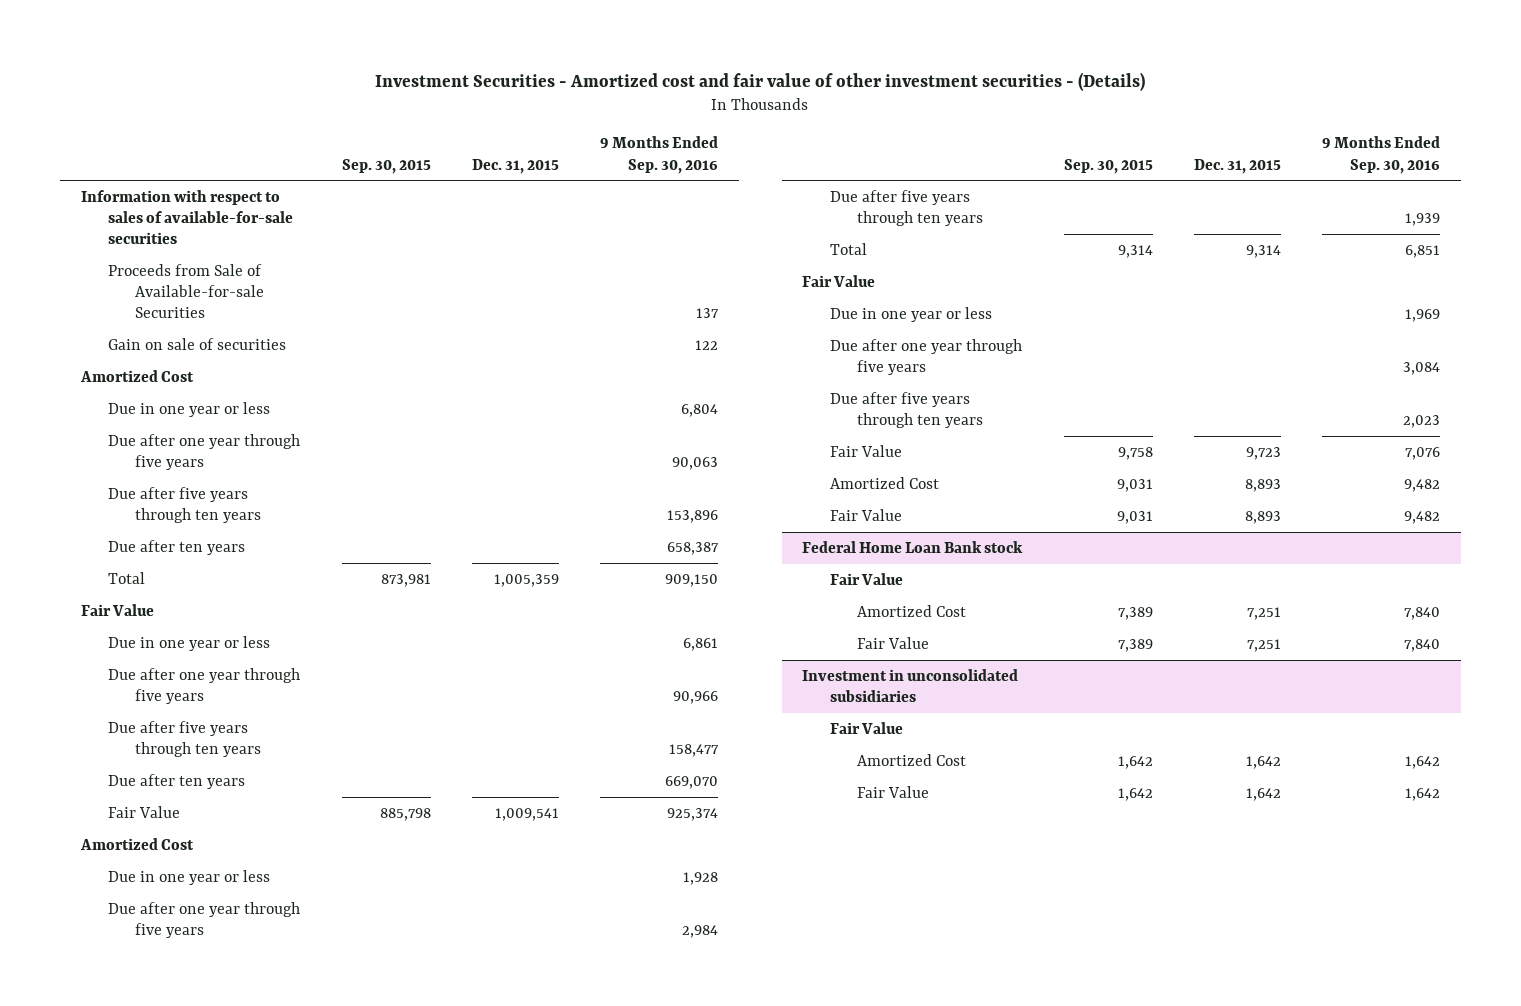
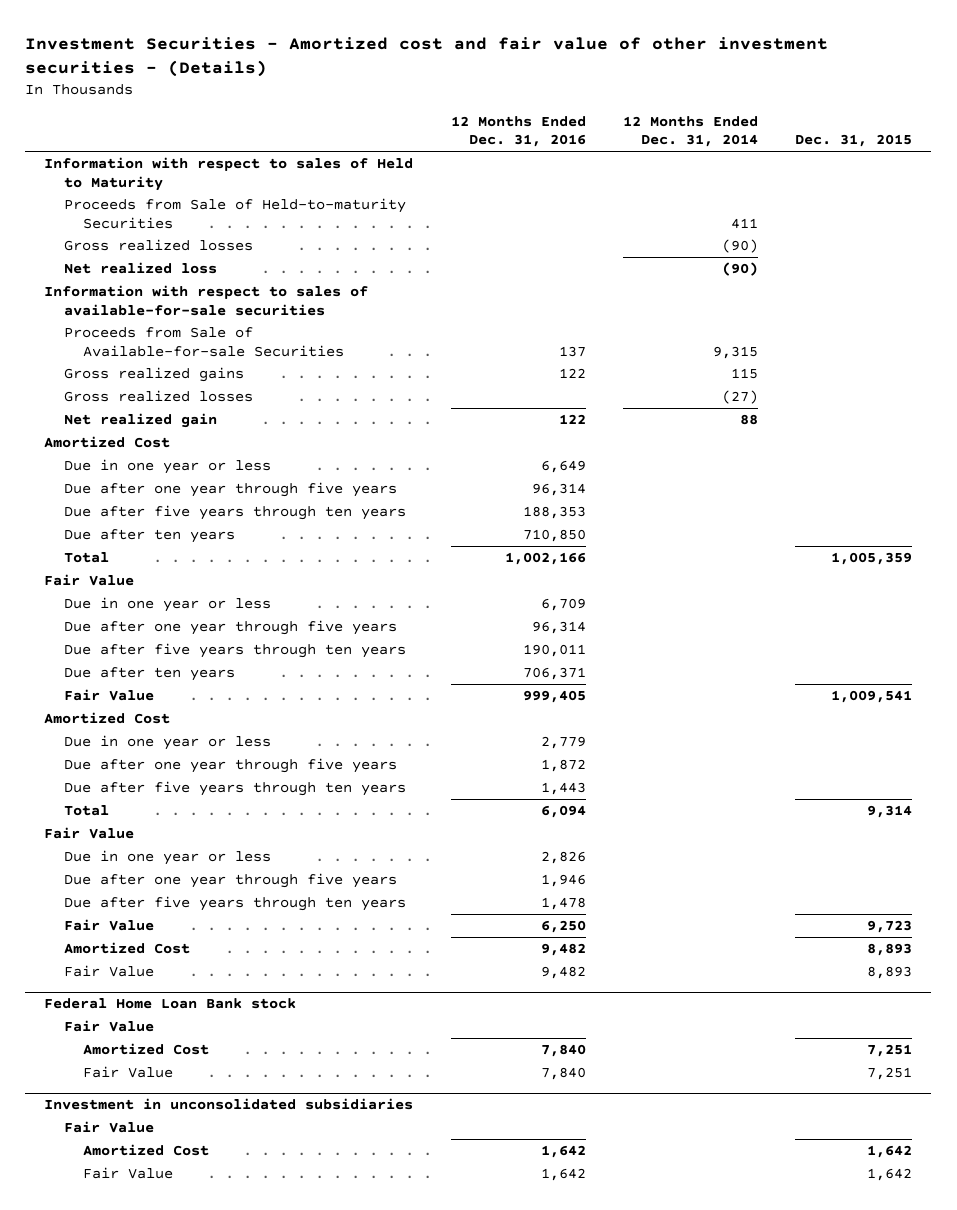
[341,158,431,174] Sep. 30, 2015 -> none
[600,136,719,174] 9 Months Ended Sep. 30, 2016 -> none
none -> [450,115,586,148] 12 Months Ended Dec. 31, 2016
none -> [622,115,758,148] 12 Months Ended Dec. 31, 2014
none -> [44,157,414,191] Information with respect to sales of Held to Maturity
none -> [63,198,406,229] Proceeds from Sale of Held-to-maturity Securities
none -> [63,239,253,252] Gross realized losses
none -> [63,262,217,275] Net realized loss
none -> [63,367,244,383] Gross realized gains
none -> [63,390,253,403] Gross realized losses
[107,337,286,350] Gain on sale of securities -> [63,413,217,429] Net realized gain

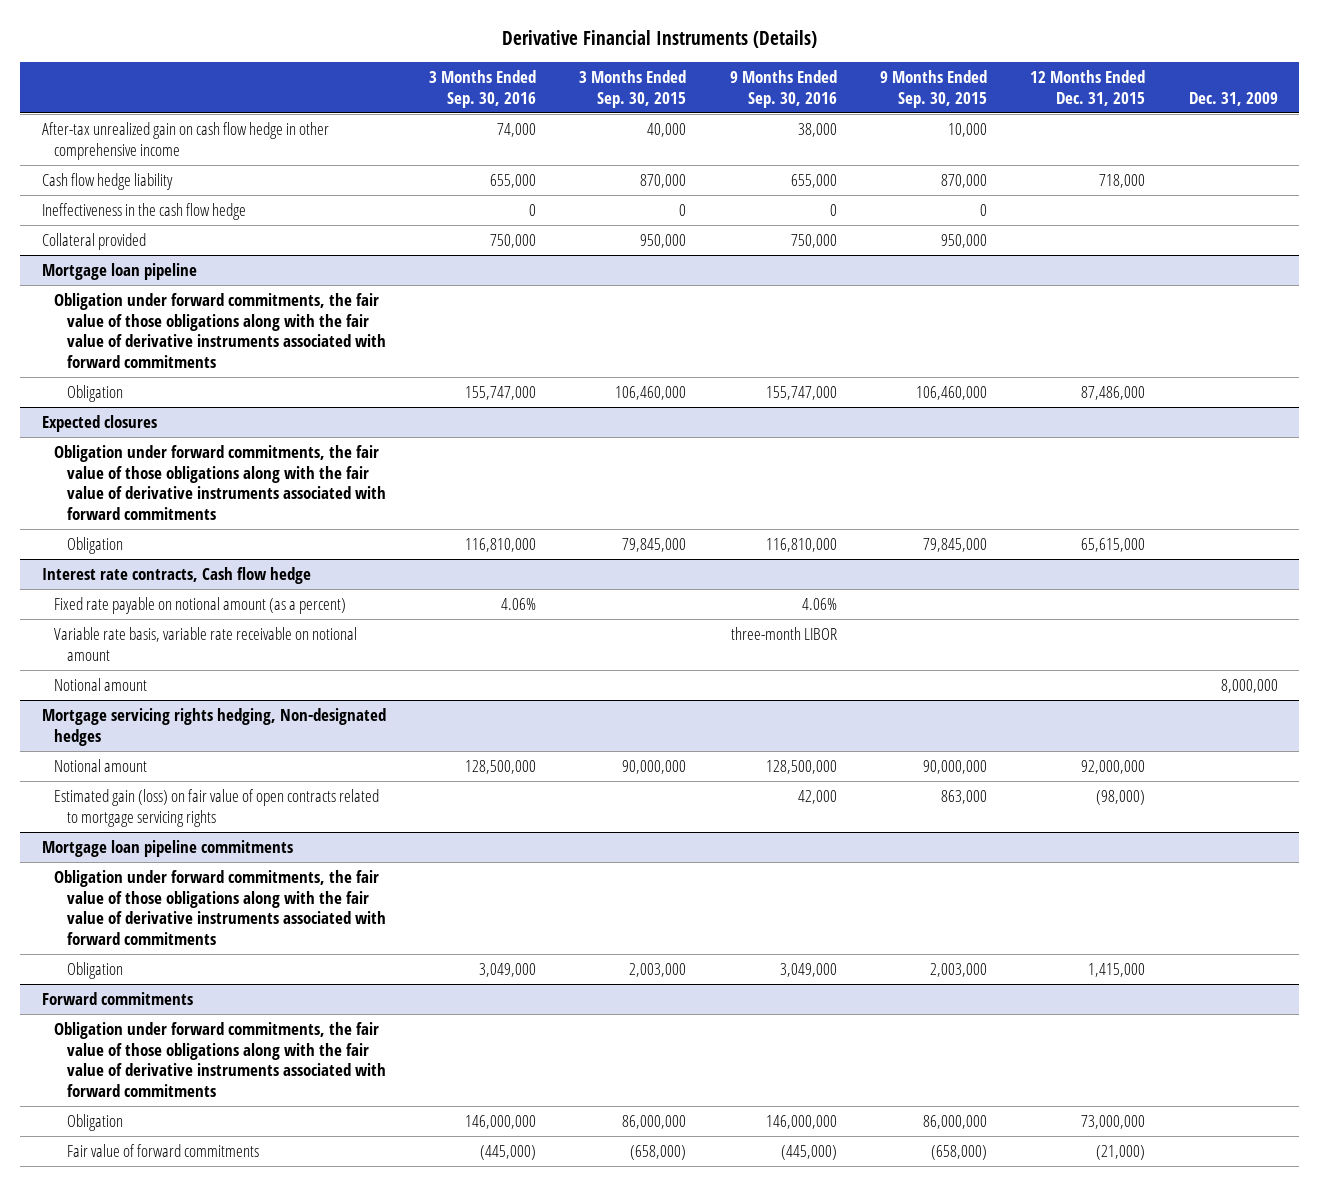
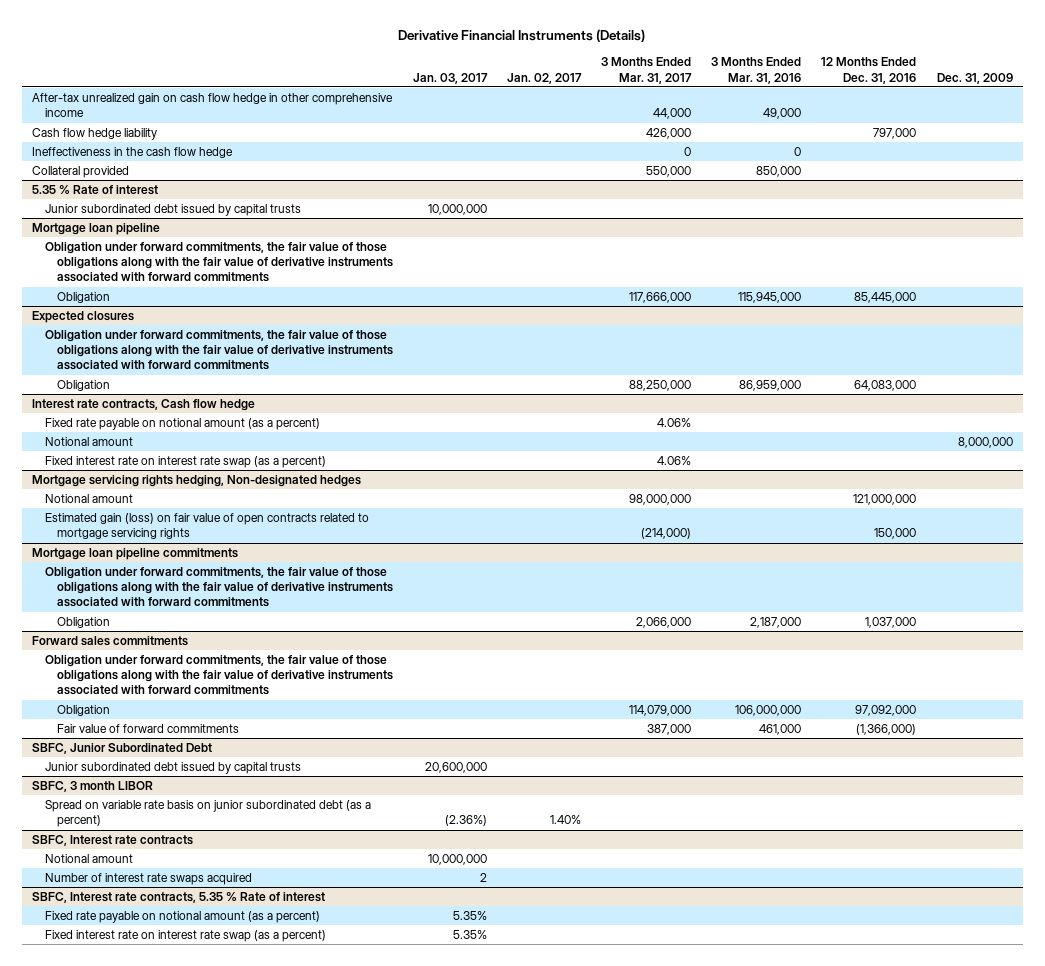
[428,69,536,108] 3 Months Ended Sep. 30, 2016 -> none
[579,69,687,108] 3 Months Ended Sep. 30, 2015 -> none
[729,69,837,108] 9 Months Ended Sep. 30, 2016 -> none
[879,69,987,108] 9 Months Ended Sep. 30, 2015 -> none
[1030,69,1146,106] 12 Months Ended Dec. 31, 2015 -> none
none -> [413,72,489,84] Jan. 03, 2017
none -> [507,72,583,84] Jan. 02, 2017
none -> [601,57,693,84] 3 Months Ended Mar. 31, 2017
none -> [711,57,802,84] 3 Months Ended Mar. 31, 2016
none -> [821,57,917,84] 12 Months Ended Dec. 31, 2016
none -> [32,185,159,196] 5.35 % Rate of interest
none -> [44,204,301,217] Junior subordinated debt issued by capital trusts
[54,626,358,661] Variable rate basis, variable rate receivable on notional amount -> none
none -> [44,456,326,469] Fixed interest rate on interest rate swap (as a percent)
[41,991,193,1005] Forward commitments -> [32,636,189,647] Forward sales commitments
none -> [32,743,213,755] SBFC, Junior Subordinated Debt
none -> [44,762,301,775] Junior subordinated debt issued by capital trusts
none -> [32,781,154,793] SBFC, 3 month LIBOR
none -> [44,800,371,828] Spread on variable rate basis on junior subordinated debt (as a percent)
none -> [32,835,194,847] SBFC, Interest rate contracts
none -> [44,854,133,864] Notional amount
none -> [44,873,252,886] Number of interest rate swaps acquired
none -> [32,892,326,904] SBFC, Interest rate contracts, 5.35 % Rate of interest
none -> [44,911,320,924] Fixed rate payable on notional amount (as a percent)
none -> [44,930,326,943] Fixed interest rate on interest rate swap (as a percent)

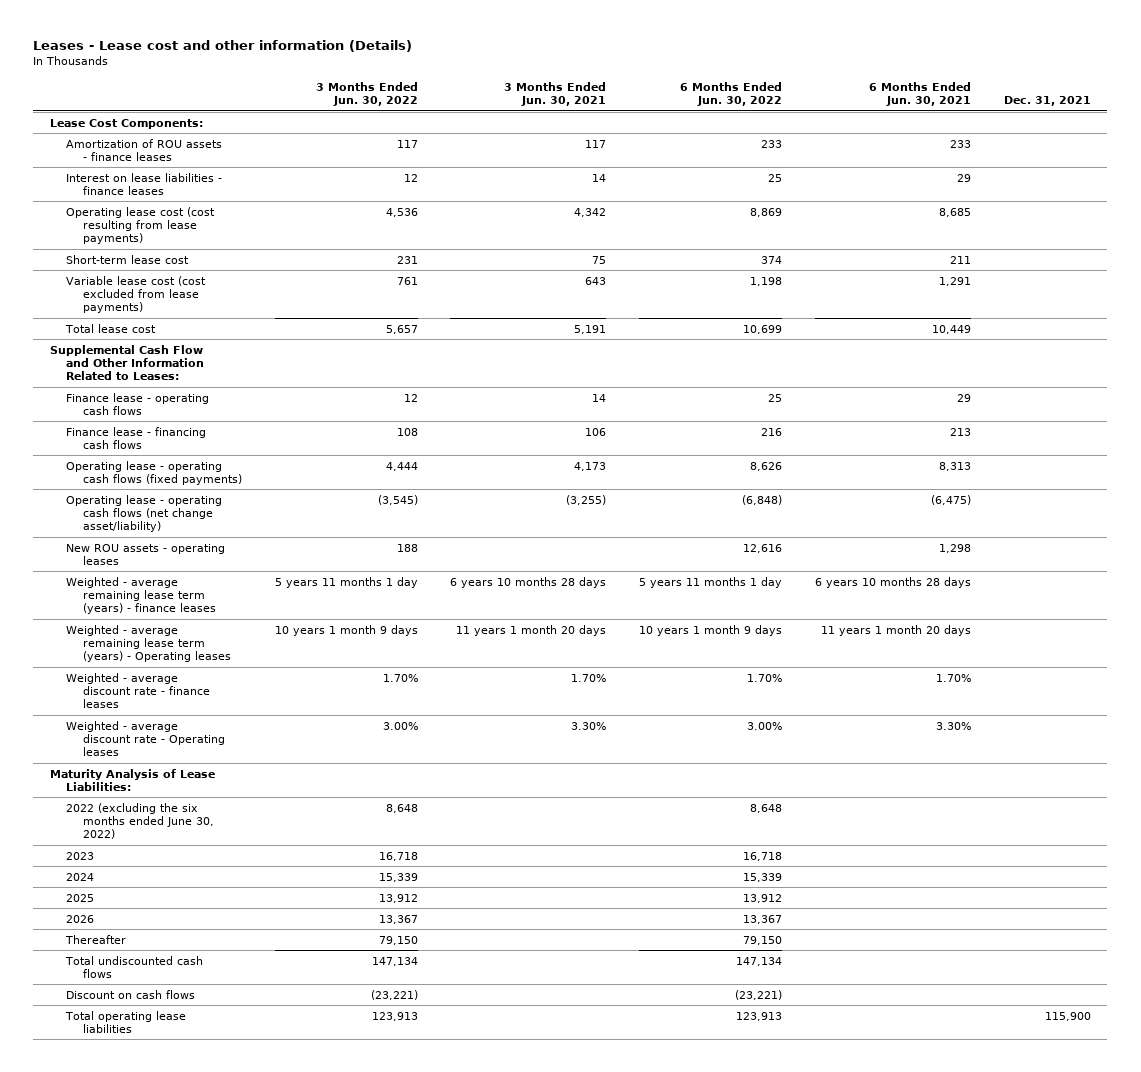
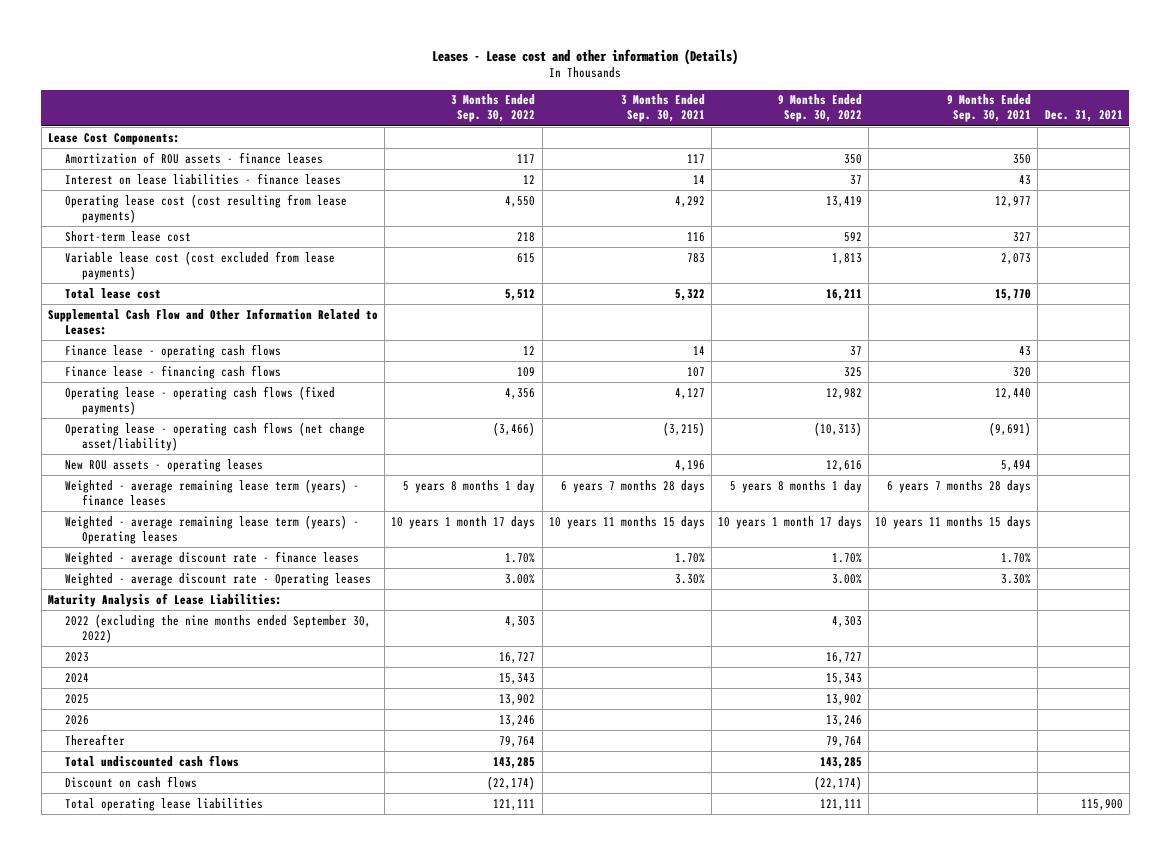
[315,82,418,107] 3 Months Ended Jun. 30, 2022 -> none
[504,82,607,107] 3 Months Ended Jun. 30, 2021 -> none
[680,82,783,107] 6 Months Ended Jun. 30, 2022 -> none
[869,82,972,107] 6 Months Ended Jun. 30, 2021 -> none
none -> [451,94,536,123] 3 Months Ended Sep. 30, 2022
none -> [620,94,705,123] 3 Months Ended Sep. 30, 2021
none -> [777,94,862,123] 9 Months Ended Sep. 30, 2022
none -> [947,94,1032,123] 9 Months Ended Sep. 30, 2021
[66,802,214,840] 2022 (excluding the six months ended June 30, 2022) -> [65,613,372,643] 2022 (excluding the nine months ended September 30, 2022)

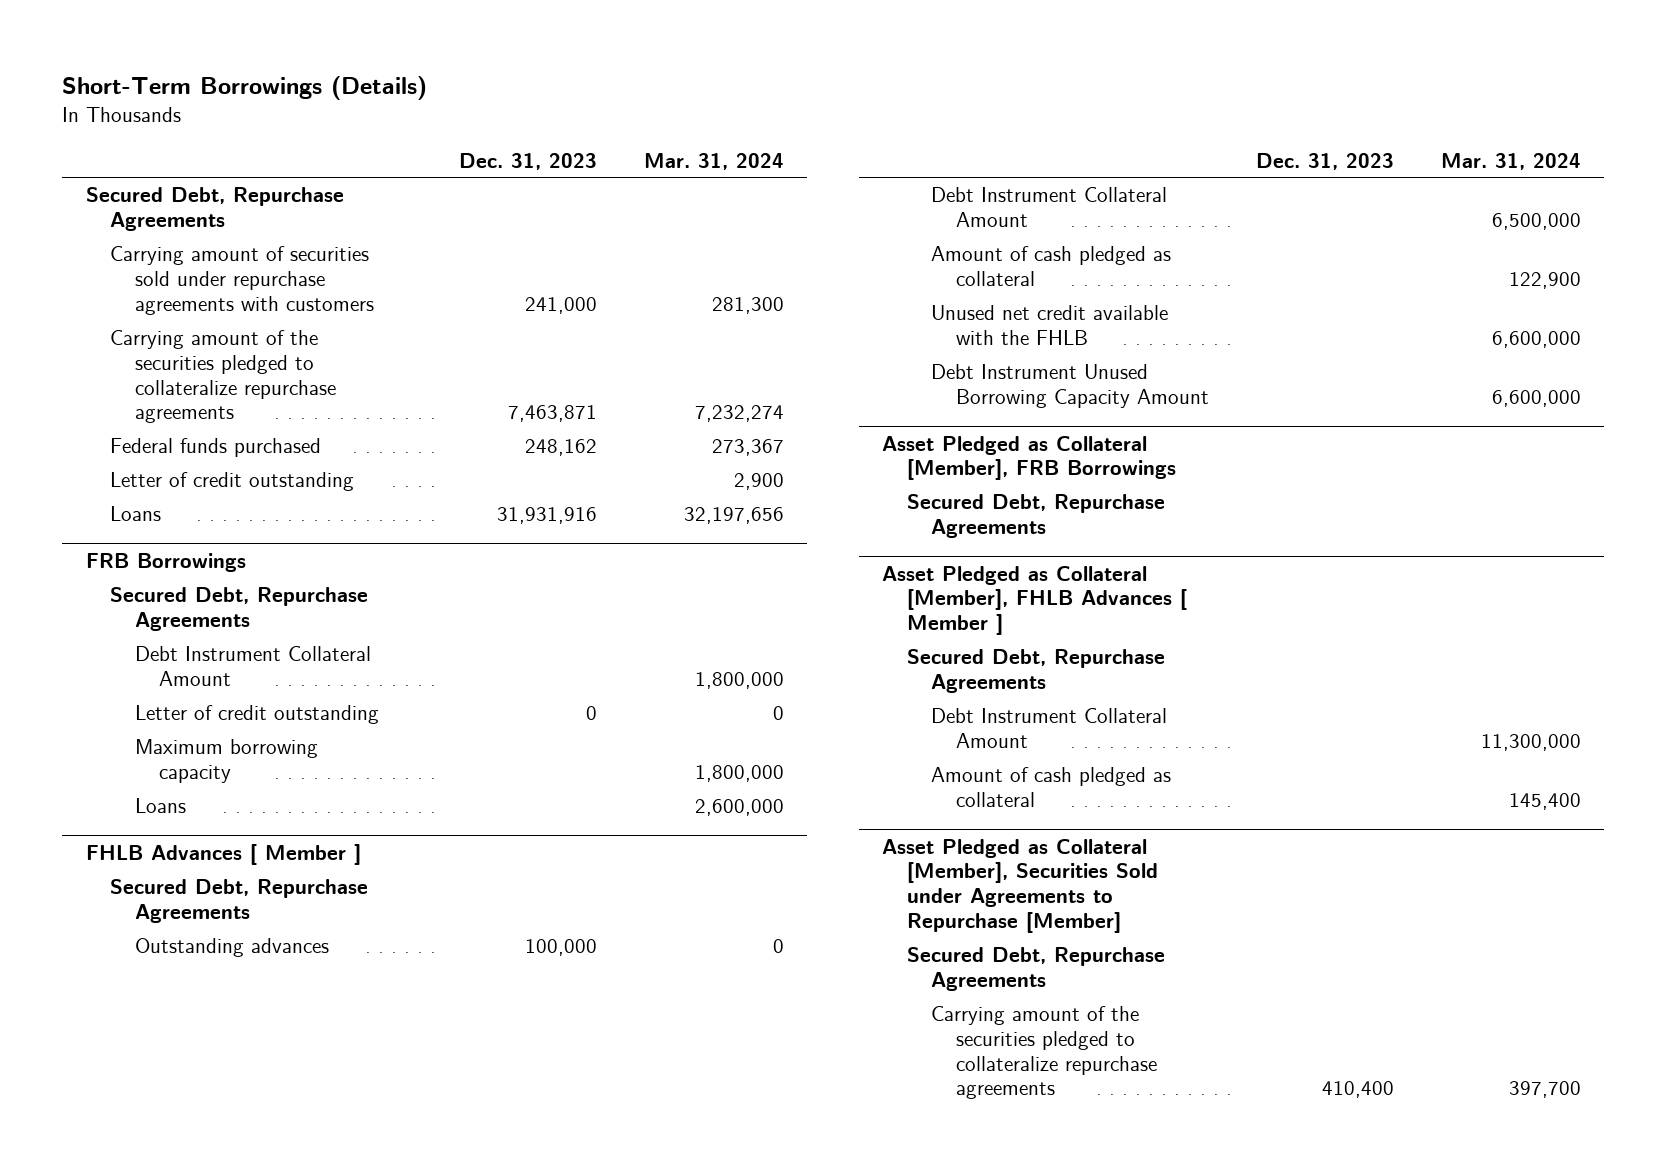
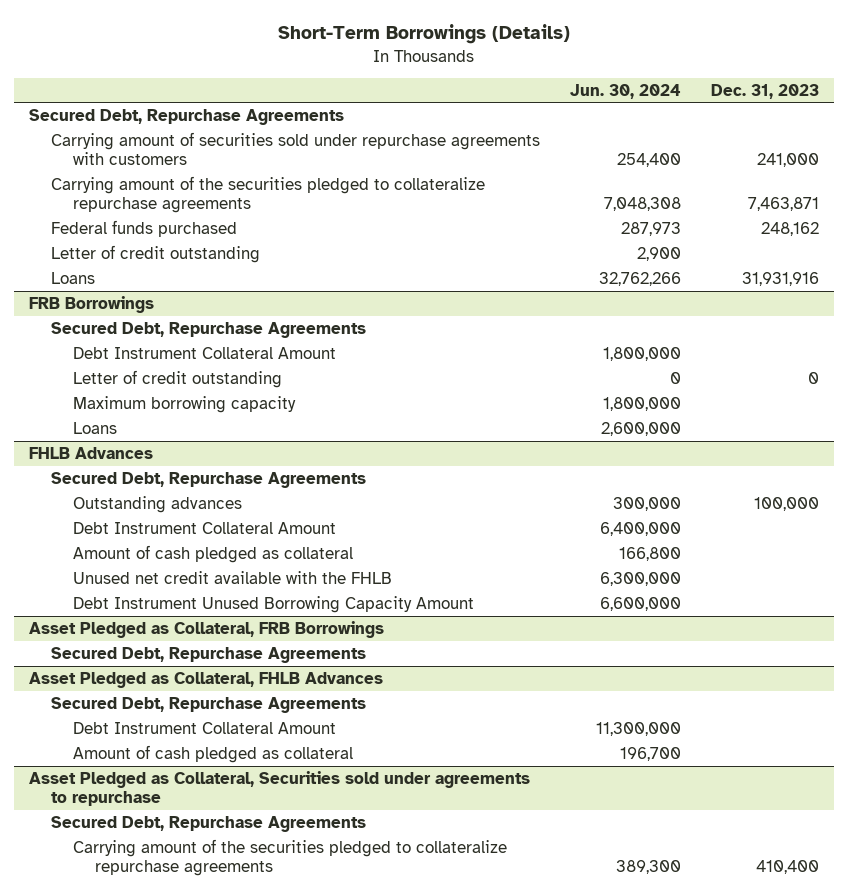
[643,152,784,170] Mar. 31, 2024 -> none
none -> [570,83,682,99] Jun. 30, 2024
[85,843,361,865] FHLB Advances [ Member ] -> [29,446,154,459] FHLB Advances
[882,435,1176,481] Asset Pledged as Collateral [Member], FRB Borrowings -> [29,620,385,638] Asset Pledged as Collateral, FRB Borrowings
[882,565,1187,636] Asset Pledged as Collateral [Member], FHLB Advances [ Member ] -> [29,671,384,688] Asset Pledged as Collateral, FHLB Advances
[882,838,1158,933] Asset Pledged as Collateral [Member], Securities Sold under Agreements to Repurchase [Member] -> [29,770,531,806] Asset Pledged as Collateral, Securities sold under agreements to repurchase

